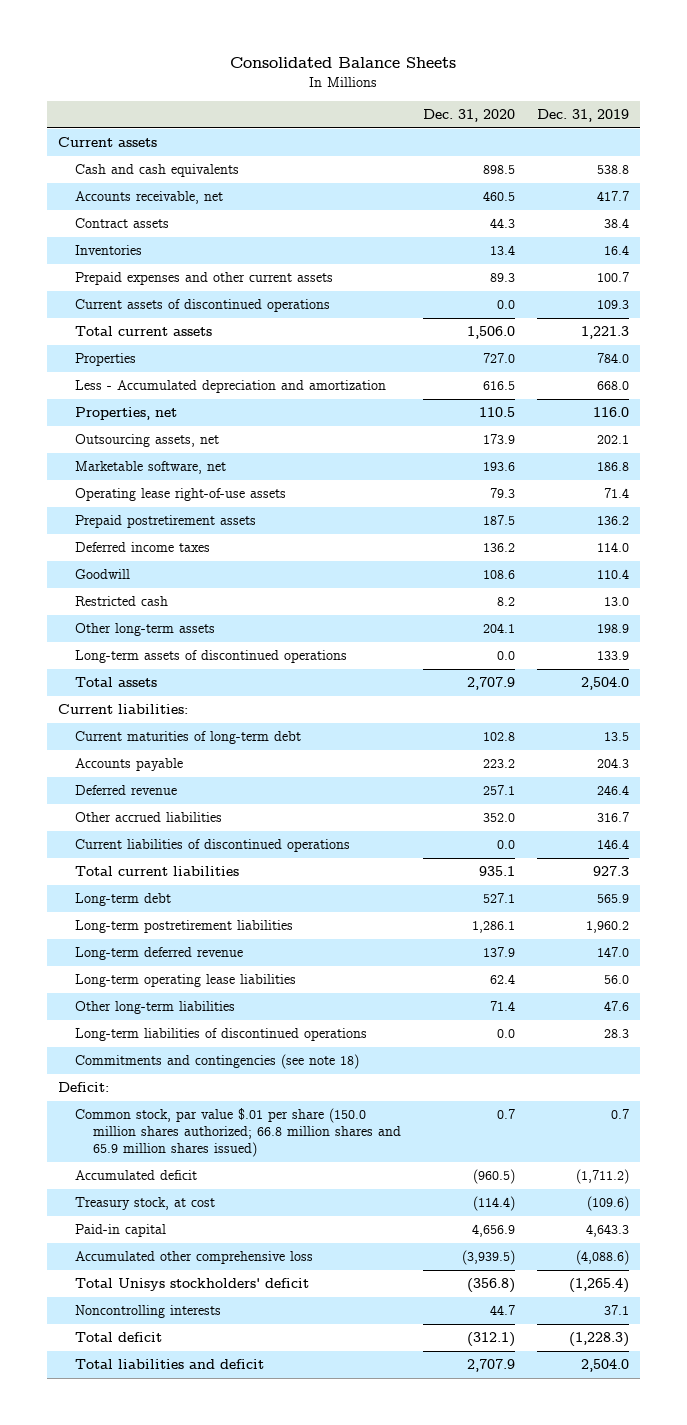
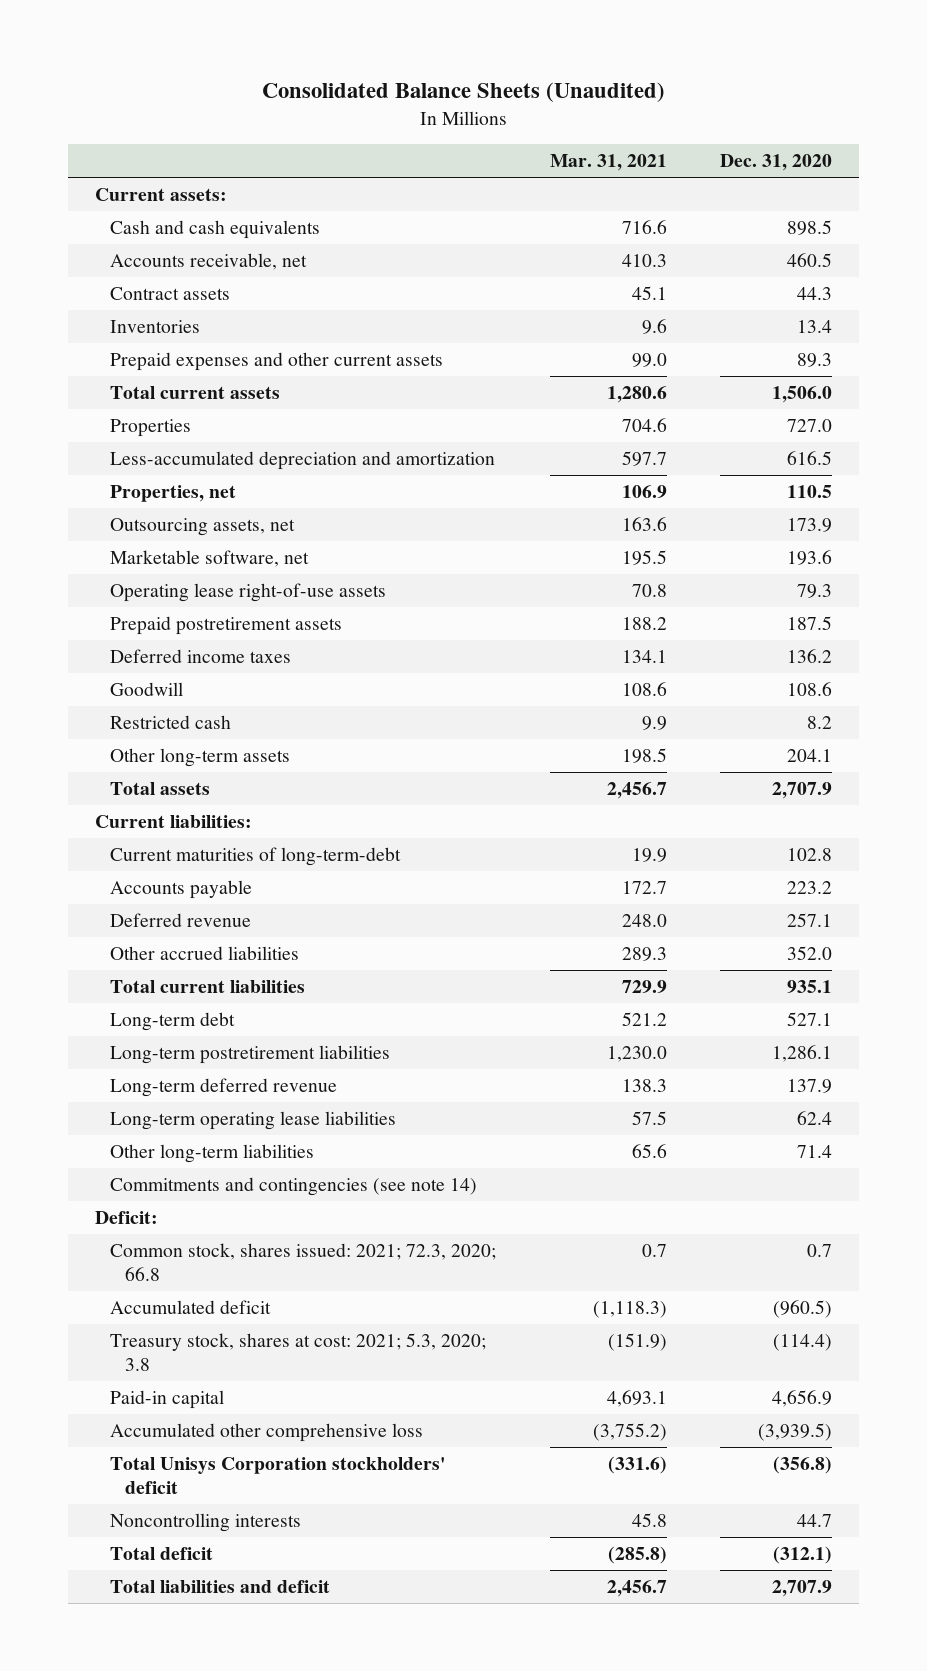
[230,57,457,69] Consolidated Balance Sheets -> [261,82,665,103] Consolidated Balance Sheets (Unaudited)
[536,108,629,122] Dec. 31, 2019 -> none
none -> [549,154,667,172] Mar. 31, 2021
[58,137,158,148] Current assets -> [94,187,227,201] Current assets:
[75,299,331,313] Current assets of discontinued operations -> none
[75,380,387,394] Less - Accumulated depreciation and amortization -> [110,450,496,470] Less-accumulated depreciation and amortization
[75,650,348,664] Long-term assets of discontinued operations -> none
[75,731,302,745] Current maturities of long-term debt -> [110,846,402,866] Current maturities of long-term-debt
[75,839,351,853] Current liabilities of discontinued operations -> none
[75,1028,368,1042] Long-term liabilities of discontinued operations -> none
[75,1054,360,1070] Commitments and contingencies (see note 18) -> [110,1176,478,1196] Commitments and contingencies (see note 14)
[75,1108,401,1158] Common stock, par value $.01 per share (150.0 million shares authorized; 66.8 million shares and 65.9 million shares issued) -> [110,1242,497,1282] Common stock, shares issued: 2021; 72.3, 2020; 66.8
[75,1197,216,1211] Treasury stock, at cost -> [110,1332,487,1372] Treasury stock, shares at cost: 2021; 5.3, 2020; 3.8
[75,1278,310,1292] Total Unisys stockholders' deficit -> [110,1456,446,1495] Total Unisys Corporation stockholders' deficit

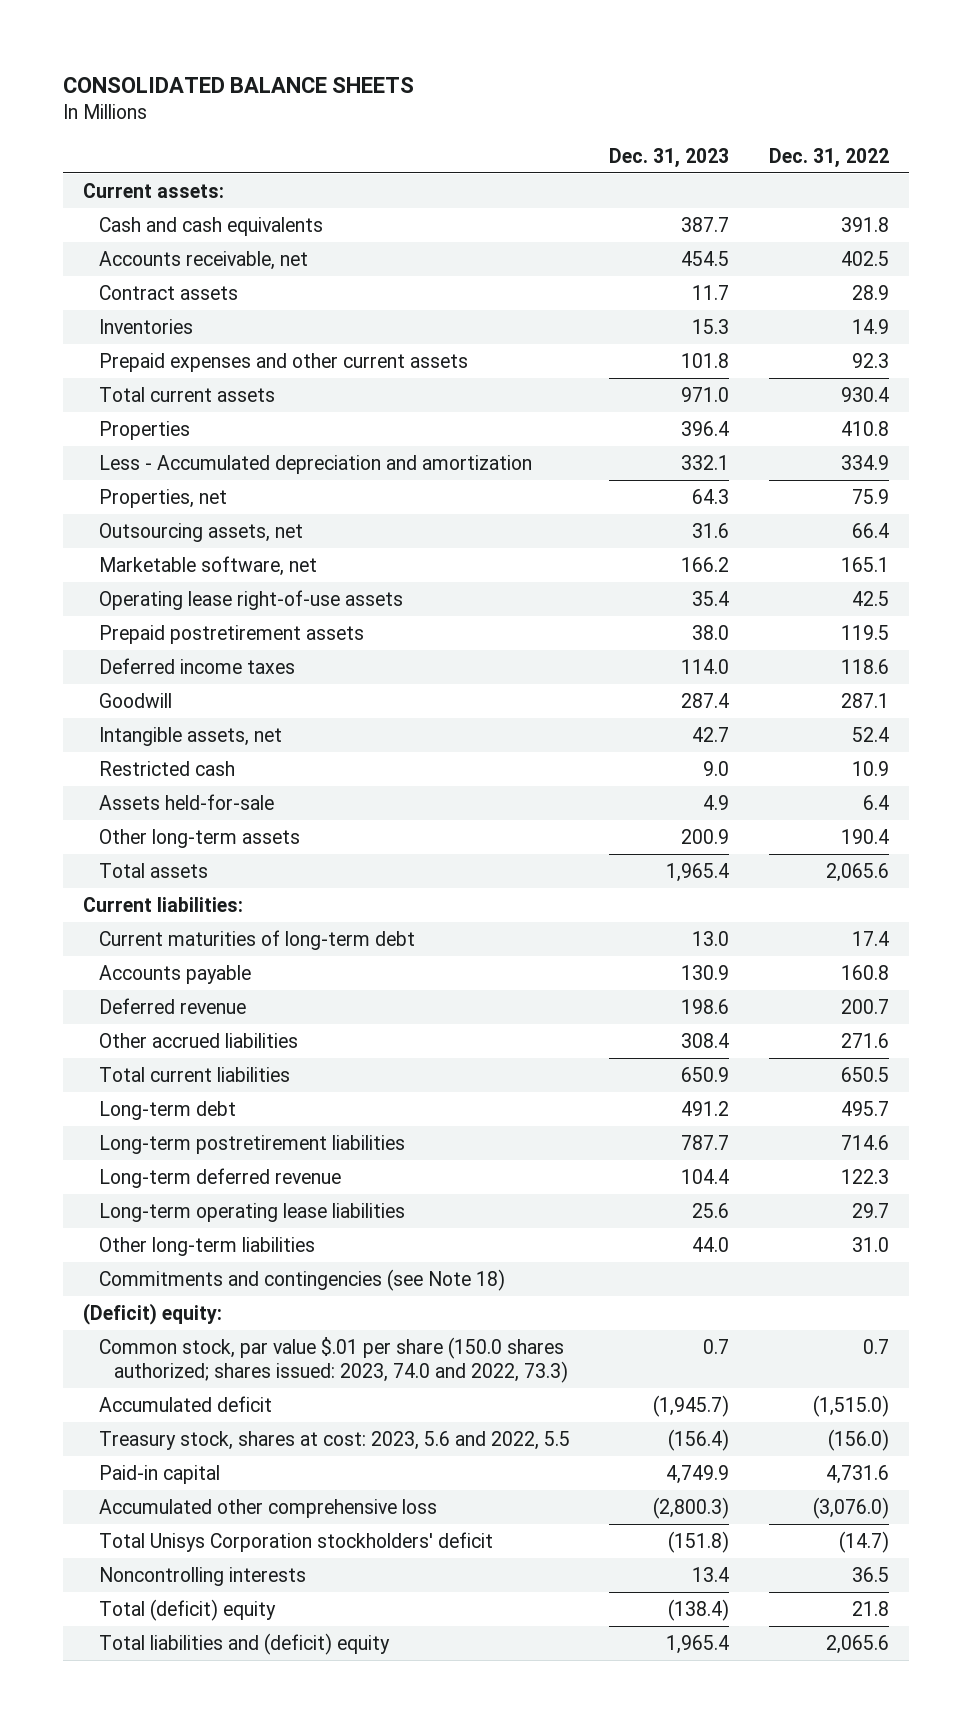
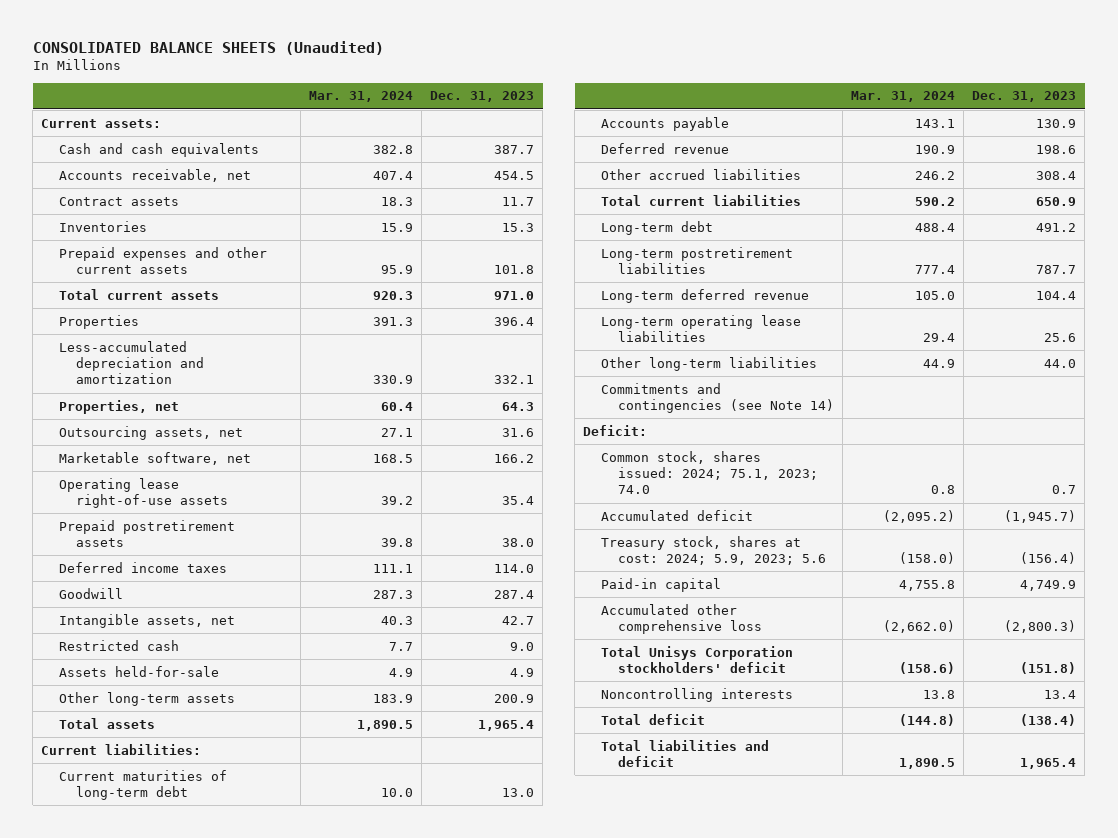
[63,77,415,94] CONSOLIDATED BALANCE SHEETS -> [32,40,384,55] CONSOLIDATED BALANCE SHEETS (Unaudited)
[769,147,890,168] Dec. 31, 2022 -> none
none -> [309,91,414,103] Mar. 31, 2024
[98,454,532,474] Less - Accumulated depreciation and amortization -> [58,340,205,385] Less-accumulated depreciation and amortization
[98,1268,505,1291] Commitments and contingencies (see Note 18) -> [600,382,835,413] Commitments and contingencies (see Note 14)
[83,1302,223,1325] (Deficit) equity: -> [583,424,648,436] Deficit:
[98,1336,568,1383] Common stock, par value $.01 per share (150.0 shares authorized; shares issued: 2023, 74.0 and 2022, 73.3) -> [600,450,819,495] Common stock, shares issued: 2024; 75.1, 2023; 74.0
[98,1430,570,1450] Treasury stock, shares at cost: 2023, 5.6 and 2022, 5.5 -> [600,535,827,565] Treasury stock, shares at cost: 2024; 5.9, 2023; 5.6
[98,1598,276,1621] Total (deficit) equity -> [600,713,705,725] Total deficit
[98,1632,390,1655] Total liabilities and (deficit) equity -> [600,739,769,767] Total liabilities and deficit

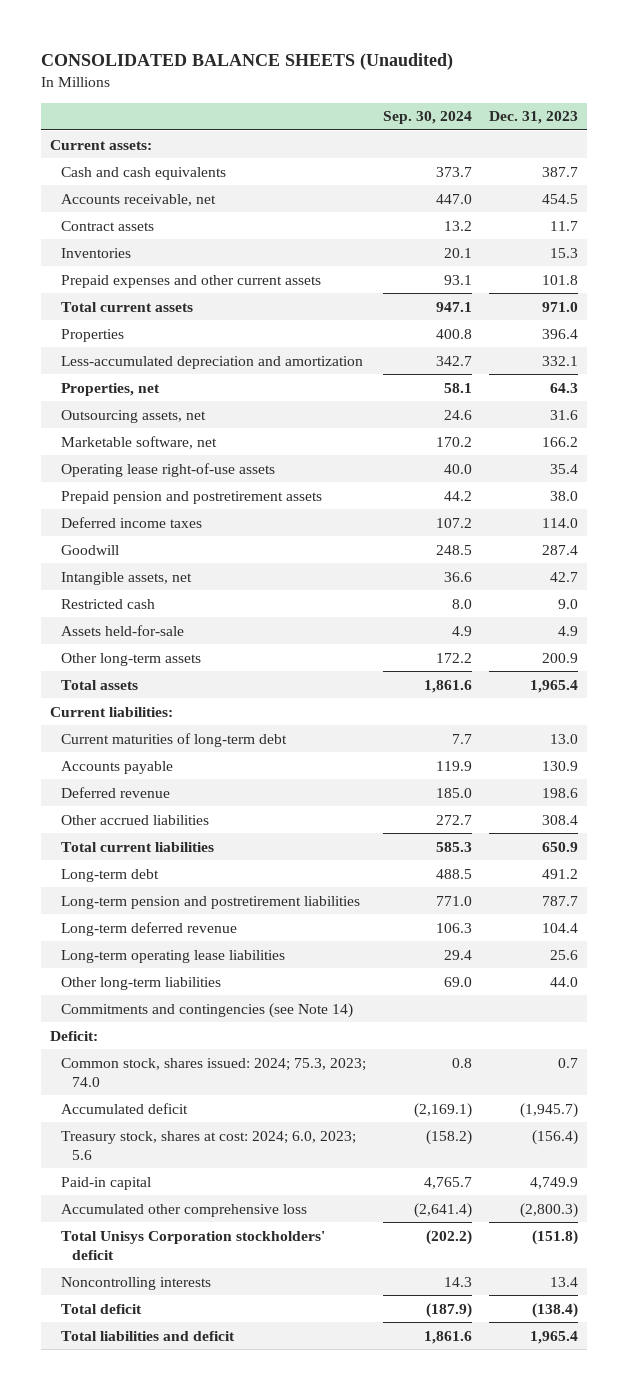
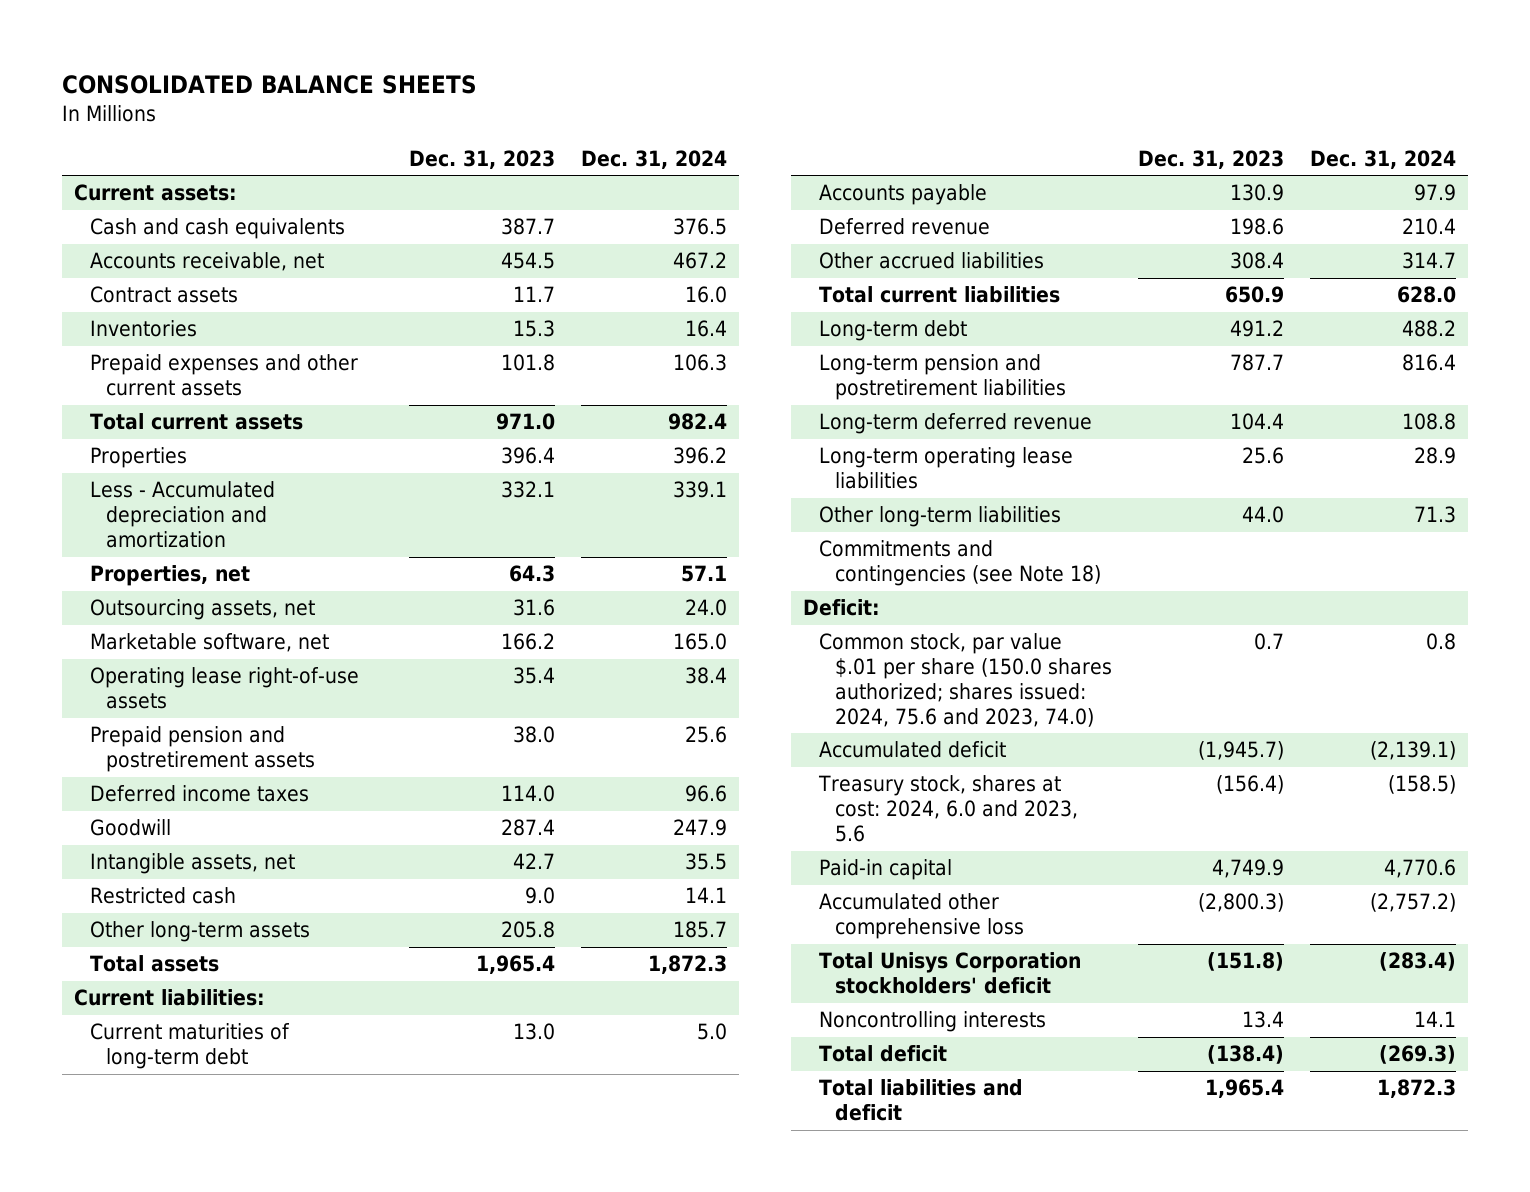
[41,52,454,70] CONSOLIDATED BALANCE SHEETS (Unaudited) -> [61,75,477,95] CONSOLIDATED BALANCE SHEETS
[383,111,473,125] Sep. 30, 2024 -> none
none -> [580,149,727,169] Dec. 31, 2024
[61,355,364,369] Less-accumulated depreciation and amortization -> [90,481,276,549] Less - Accumulated depreciation and amortization
[61,624,185,636] Assets held-for-sale -> none
[542,652,579,663] 200.9 -> [500,921,555,939] 205.8
[61,1002,354,1018] Commitments and contingencies (see Note 14) -> [819,540,1102,587] Commitments and contingencies (see Note 18)
[61,1057,367,1087] Common stock, shares issued: 2024; 75.3, 2023; 74.0 -> [819,633,1113,728] Common stock, par value $.01 per share (150.0 shares authorized; shares issued: 2024, 75.6 and 2023, 74.0)
[61,1130,357,1160] Treasury stock, shares at cost: 2024; 6.0, 2023; 5.6 -> [818,775,1079,843] Treasury stock, shares at cost: 2024, 6.0 and 2023, 5.6

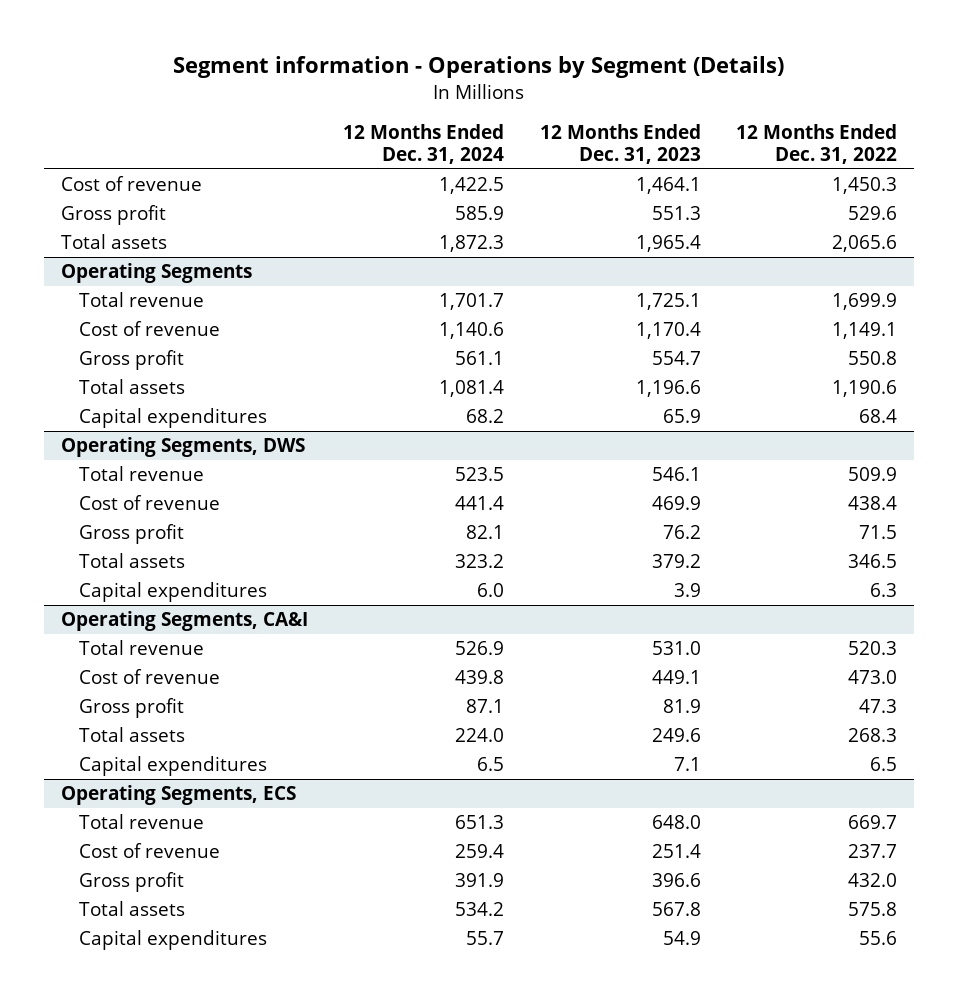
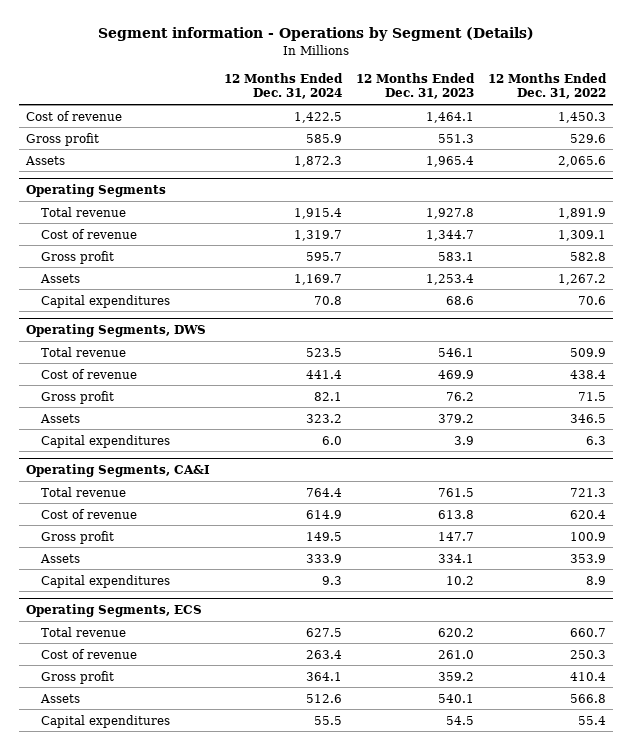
[61,234,168,250] Total assets -> [25,155,66,165] Assets
[439,293,505,311] 1,701.7 -> [294,207,343,219] 1,915.4
[635,293,701,311] 1,725.1 -> [425,207,474,219] 1,927.8
[831,293,897,311] 1,699.9 -> [557,207,606,219] 1,891.9
[439,322,505,340] 1,140.6 -> [294,229,343,241] 1,319.7
[635,322,701,340] 1,170.4 -> [425,229,474,241] 1,344.7
[831,322,897,340] 1,149.1 -> [557,229,606,241] 1,309.1
[455,351,505,366] 561.1 -> [306,251,343,261] 595.7
[651,351,701,366] 554.7 -> [437,251,474,261] 583.1
[847,351,897,366] 550.8 -> [569,251,606,261] 582.8
[79,379,186,395] Total assets -> [40,273,81,283] Assets
[439,380,505,398] 1,081.4 -> [294,273,343,285] 1,169.7
[635,380,701,398] 1,196.6 -> [425,273,474,285] 1,253.4
[831,380,897,398] 1,190.6 -> [557,273,606,285] 1,267.2
[466,409,505,424] 68.2 -> [314,295,343,305] 70.8
[662,409,701,424] 65.9 -> [445,295,474,305] 68.6
[858,409,897,424] 68.4 -> [577,295,606,305] 70.6
[79,553,186,569] Total assets -> [40,413,81,423] Assets
[455,641,505,656] 526.9 -> [306,487,343,497] 764.4
[651,641,701,656] 531.0 -> [437,487,474,497] 761.5
[847,641,897,656] 520.3 -> [569,487,606,497] 721.3
[455,670,505,685] 439.8 -> [306,509,343,519] 614.9
[651,670,701,685] 449.1 -> [437,509,474,519] 613.8
[847,670,897,685] 473.0 -> [569,509,606,519] 620.4
[466,699,505,714] 87.1 -> [306,531,343,541] 149.5
[662,699,701,714] 81.9 -> [437,531,474,541] 147.7
[858,699,897,714] 47.3 -> [569,531,606,541] 100.9
[79,727,186,743] Total assets -> [40,553,81,563] Assets
[455,728,505,743] 224.0 -> [306,553,343,563] 333.9
[651,728,701,743] 249.6 -> [437,553,474,563] 334.1
[847,728,897,743] 268.3 -> [569,553,606,563] 353.9
[477,757,505,772] 6.5 -> [322,575,343,585] 9.3
[673,757,701,772] 7.1 -> [445,575,474,585] 10.2
[869,757,897,772] 6.5 -> [585,575,606,585] 8.9
[455,815,505,830] 651.3 -> [306,627,343,637] 627.5
[651,815,701,830] 648.0 -> [437,627,474,637] 620.2
[847,815,897,830] 669.7 -> [569,627,606,637] 660.7
[455,844,505,859] 259.4 -> [306,649,343,659] 263.4
[651,844,701,859] 251.4 -> [437,649,474,659] 261.0
[847,844,897,859] 237.7 -> [569,649,606,659] 250.3
[455,873,505,888] 391.9 -> [306,671,343,681] 364.1
[651,873,701,888] 396.6 -> [437,671,474,681] 359.2
[847,873,897,888] 432.0 -> [569,671,606,681] 410.4
[79,901,186,917] Total assets -> [40,693,81,703] Assets
[455,902,505,917] 534.2 -> [306,693,343,703] 512.6
[651,902,701,917] 567.8 -> [437,693,474,703] 540.1
[847,902,897,917] 575.8 -> [569,693,606,703] 566.8
[466,931,505,946] 55.7 -> [314,715,343,725] 55.5
[662,931,701,946] 54.9 -> [445,715,474,725] 54.5
[858,931,897,946] 55.6 -> [577,715,606,725] 55.4

